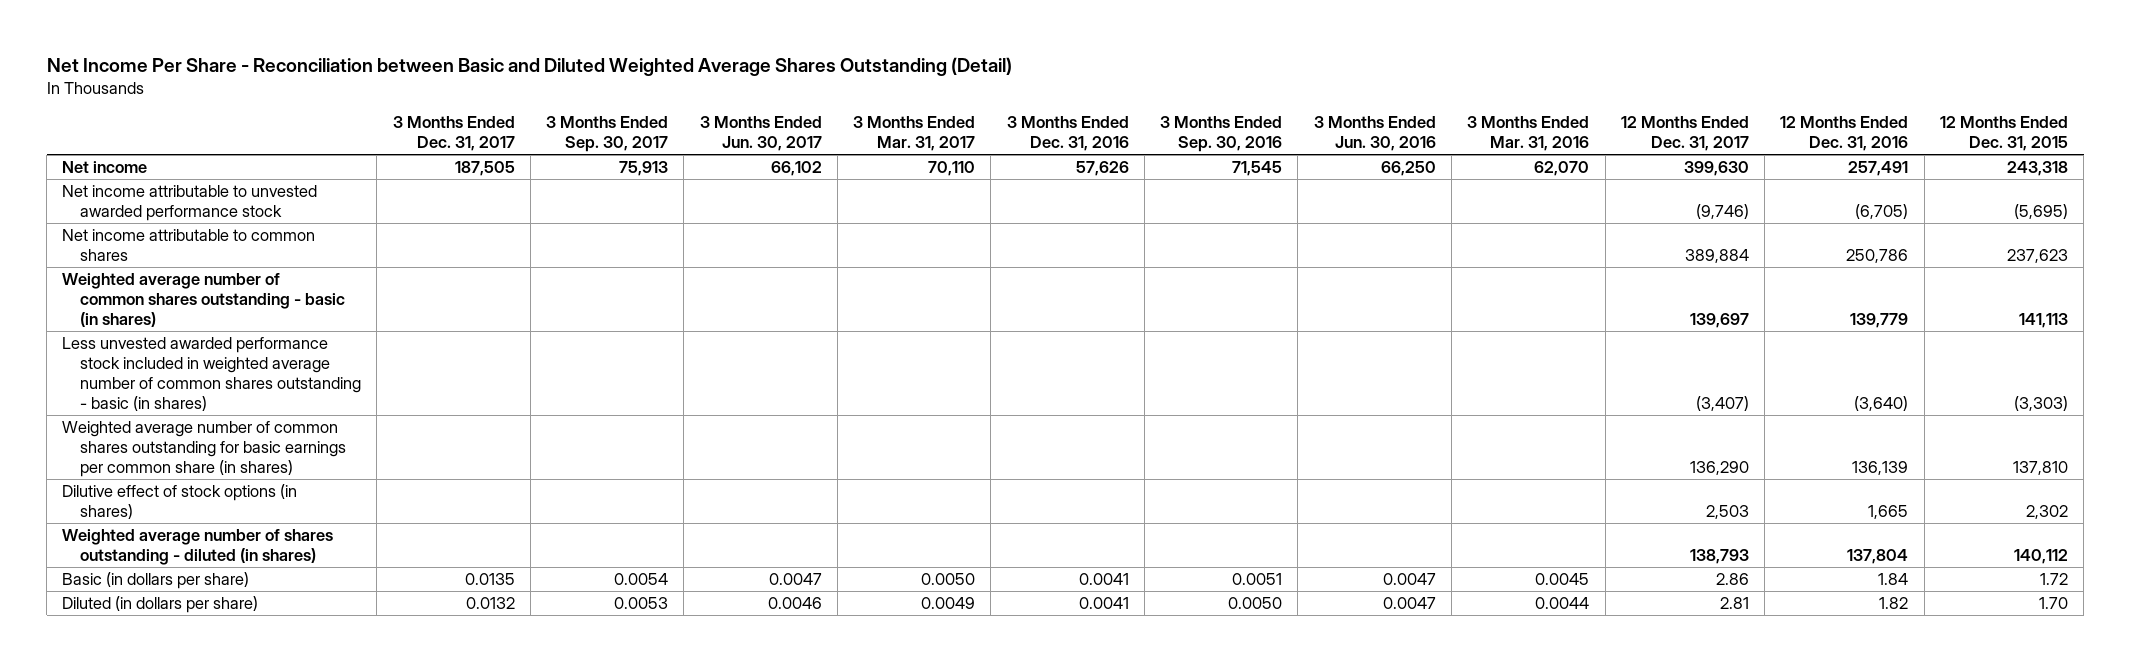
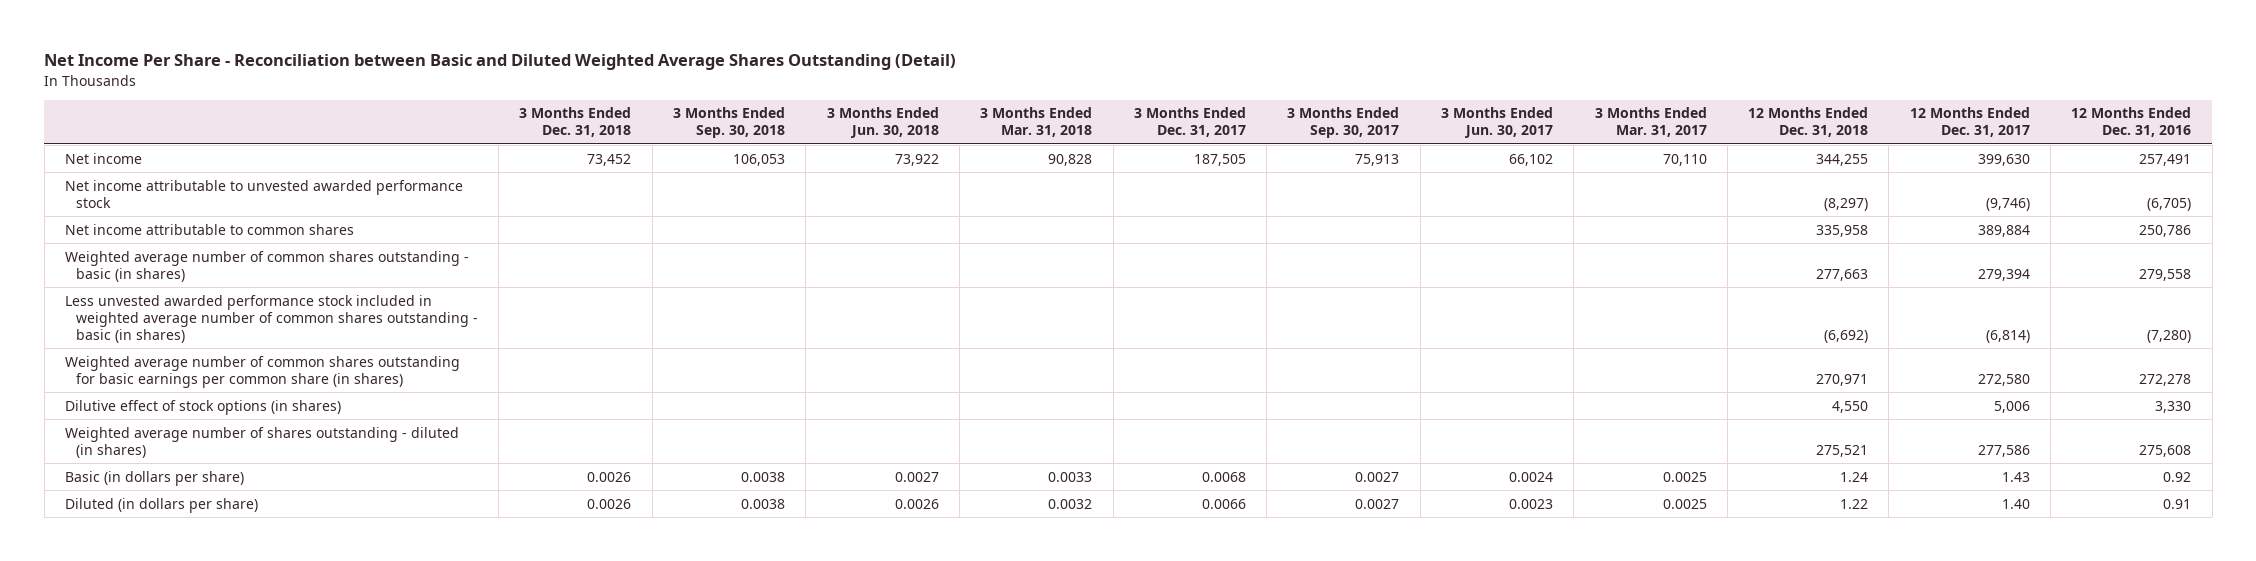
[1006,116,1129,152] 3 Months Ended Dec. 31, 2016 -> none
[1160,116,1283,153] 3 Months Ended Sep. 30, 2016 -> none
[1313,116,1436,152] 3 Months Ended Jun. 30, 2016 -> none
[1467,116,1590,152] 3 Months Ended Mar. 31, 2016 -> none
[1939,116,2068,152] 12 Months Ended Dec. 31, 2015 -> none
none -> [519,107,632,138] 3 Months Ended Dec. 31, 2018
none -> [673,107,786,139] 3 Months Ended Sep. 30, 2018
none -> [826,107,939,139] 3 Months Ended Jun. 30, 2018
none -> [980,107,1093,138] 3 Months Ended Mar. 31, 2018
none -> [1748,107,1869,138] 12 Months Ended Dec. 31, 2018
[1689,312,1749,328] 139,697 -> [1977,268,2030,281] 279,394
[1850,312,1909,328] 139,779 -> [2139,268,2192,281] 279,558
[1695,395,1749,411] (3,407) -> [1985,329,2030,343] (6,814)
[1854,395,1909,411] (3,640) -> [2147,329,2192,343] (7,280)
[1689,460,1749,475] 136,290 -> [1977,373,2030,386] 272,580
[1852,460,1909,475] 136,139 -> [2139,373,2192,386] 272,278
[1705,504,1749,519] 2,503 -> [1993,400,2030,413] 5,006
[1868,504,1909,519] 1,665 -> [2155,400,2192,413] 3,330
[1689,548,1749,564] 138,793 -> [1977,444,2030,457] 277,586
[1847,548,1909,564] 137,804 -> [2139,444,2192,457] 275,608
[464,572,515,585] 0.0135 -> [1201,471,1246,482] 0.0068
[614,572,669,585] 0.0054 -> [1355,471,1400,482] 0.0027
[768,572,822,585] 0.0047 -> [1509,471,1554,482] 0.0024
[921,572,976,585] 0.0050 -> [1662,471,1707,482] 0.0025
[1715,572,1749,585] 2.86 -> [2001,471,2030,482] 1.43
[1878,572,1909,585] 1.84 -> [2163,471,2192,482] 0.92
[465,596,515,609] 0.0132 -> [1201,498,1246,509] 0.0066
[614,596,669,609] 0.0053 -> [1355,498,1400,509] 0.0027
[767,596,822,609] 0.0046 -> [1509,498,1554,509] 0.0023
[921,596,976,609] 0.0049 -> [1662,498,1707,509] 0.0025
[1719,596,1749,609] 2.81 -> [2001,498,2030,509] 1.40
[1879,596,1909,609] 1.82 -> [2163,498,2192,509] 0.91

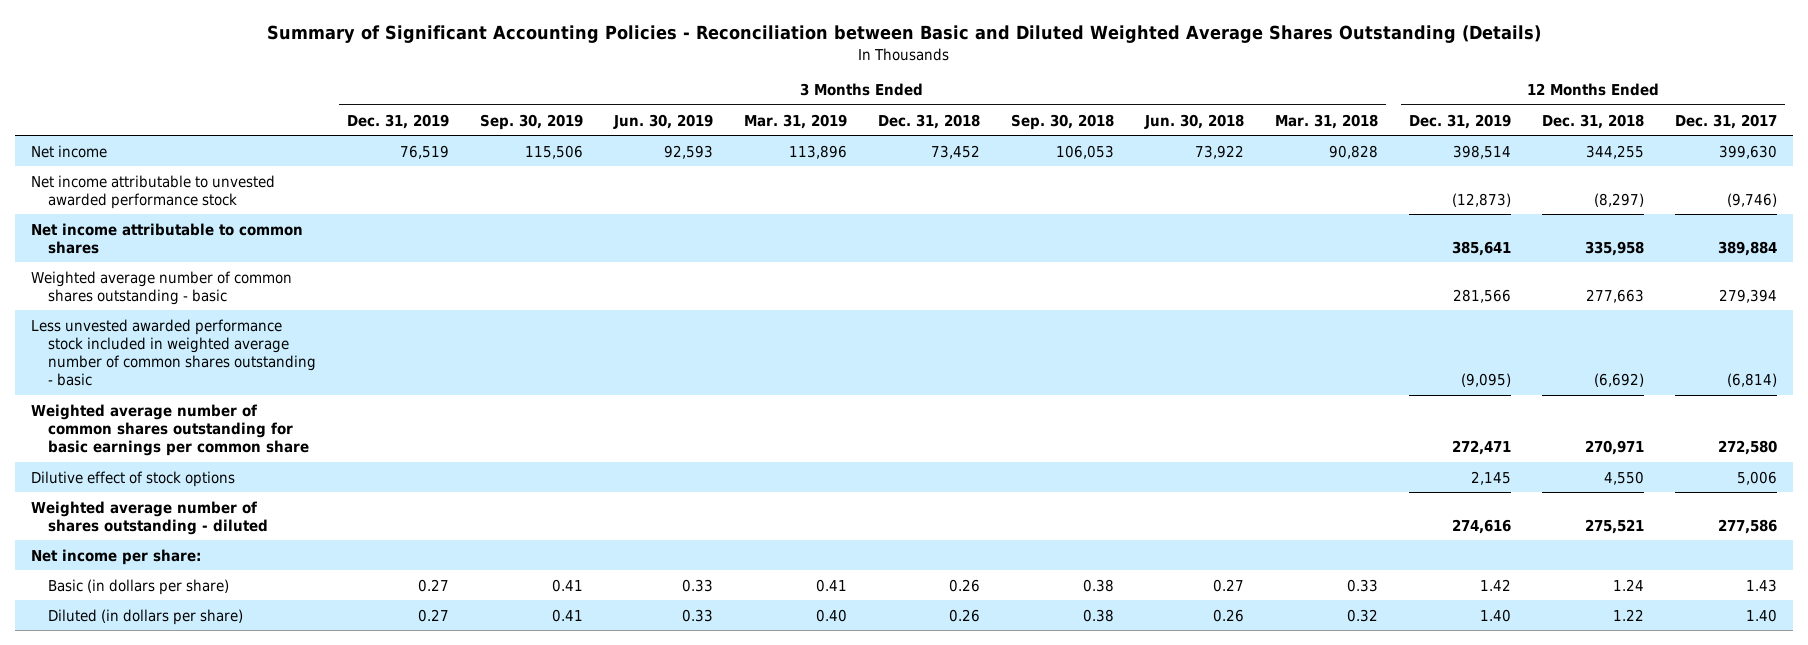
[44,54,957,71] Net Income Per Share - Reconciliation between Basic and Diluted Weighted Average Shares Outstanding (Detail) -> [267,24,1542,43] Summary of Significant Accounting Policies - Reconciliation between Basic and Diluted Weighted Average Shares Outstanding (Details)
[1133,107,1246,138] 3 Months Ended Dec. 31, 2017 -> none
[1287,107,1400,139] 3 Months Ended Sep. 30, 2017 -> none
[1441,107,1554,139] 3 Months Ended Jun. 30, 2017 -> none
[1594,107,1707,138] 3 Months Ended Mar. 31, 2017 -> none
[2071,107,2192,138] 12 Months Ended Dec. 31, 2016 -> none
none -> [346,113,449,129] Dec. 31, 2019
none -> [479,113,583,130] Sep. 30, 2019
none -> [612,113,713,129] Jun. 30, 2019
none -> [743,113,847,129] Mar. 31, 2019
none -> [1409,113,1512,129] Dec. 31, 2019
[65,250,470,282] Weighted average number of common shares outstanding - basic (in shares) -> [30,270,292,305] Weighted average number of common shares outstanding - basic
[65,294,478,343] Less unvested awarded performance stock included in weighted average number of common shares outstanding - basic (in shares) -> [30,318,316,387] Less unvested awarded performance stock included in weighted average number of common shares outstanding - basic
[65,355,461,388] Weighted average number of common shares outstanding for basic earnings per common share (in shares) -> [30,403,309,457] Weighted average number of common shares outstanding for basic earnings per common share
[65,399,342,415] Dilutive effect of stock options (in shares) -> [30,470,235,487] Dilutive effect of stock options
[65,426,460,458] Weighted average number of shares outstanding - diluted (in shares) -> [30,500,268,535] Weighted average number of shares outstanding - diluted
none -> [30,548,201,565] Net income per share:
[587,471,632,482] 0.0026 -> [948,578,980,592] 0.26
[741,471,786,482] 0.0038 -> [1083,578,1115,592] 0.38
[894,471,939,482] 0.0027 -> [1213,578,1245,592] 0.27
[1048,471,1093,482] 0.0033 -> [1347,578,1379,592] 0.33
[587,498,632,509] 0.0026 -> [948,608,980,622] 0.26
[741,498,786,509] 0.0038 -> [1083,608,1115,622] 0.38
[894,498,939,509] 0.0026 -> [1213,608,1245,622] 0.26
[1048,498,1093,509] 0.0032 -> [1347,608,1379,622] 0.32

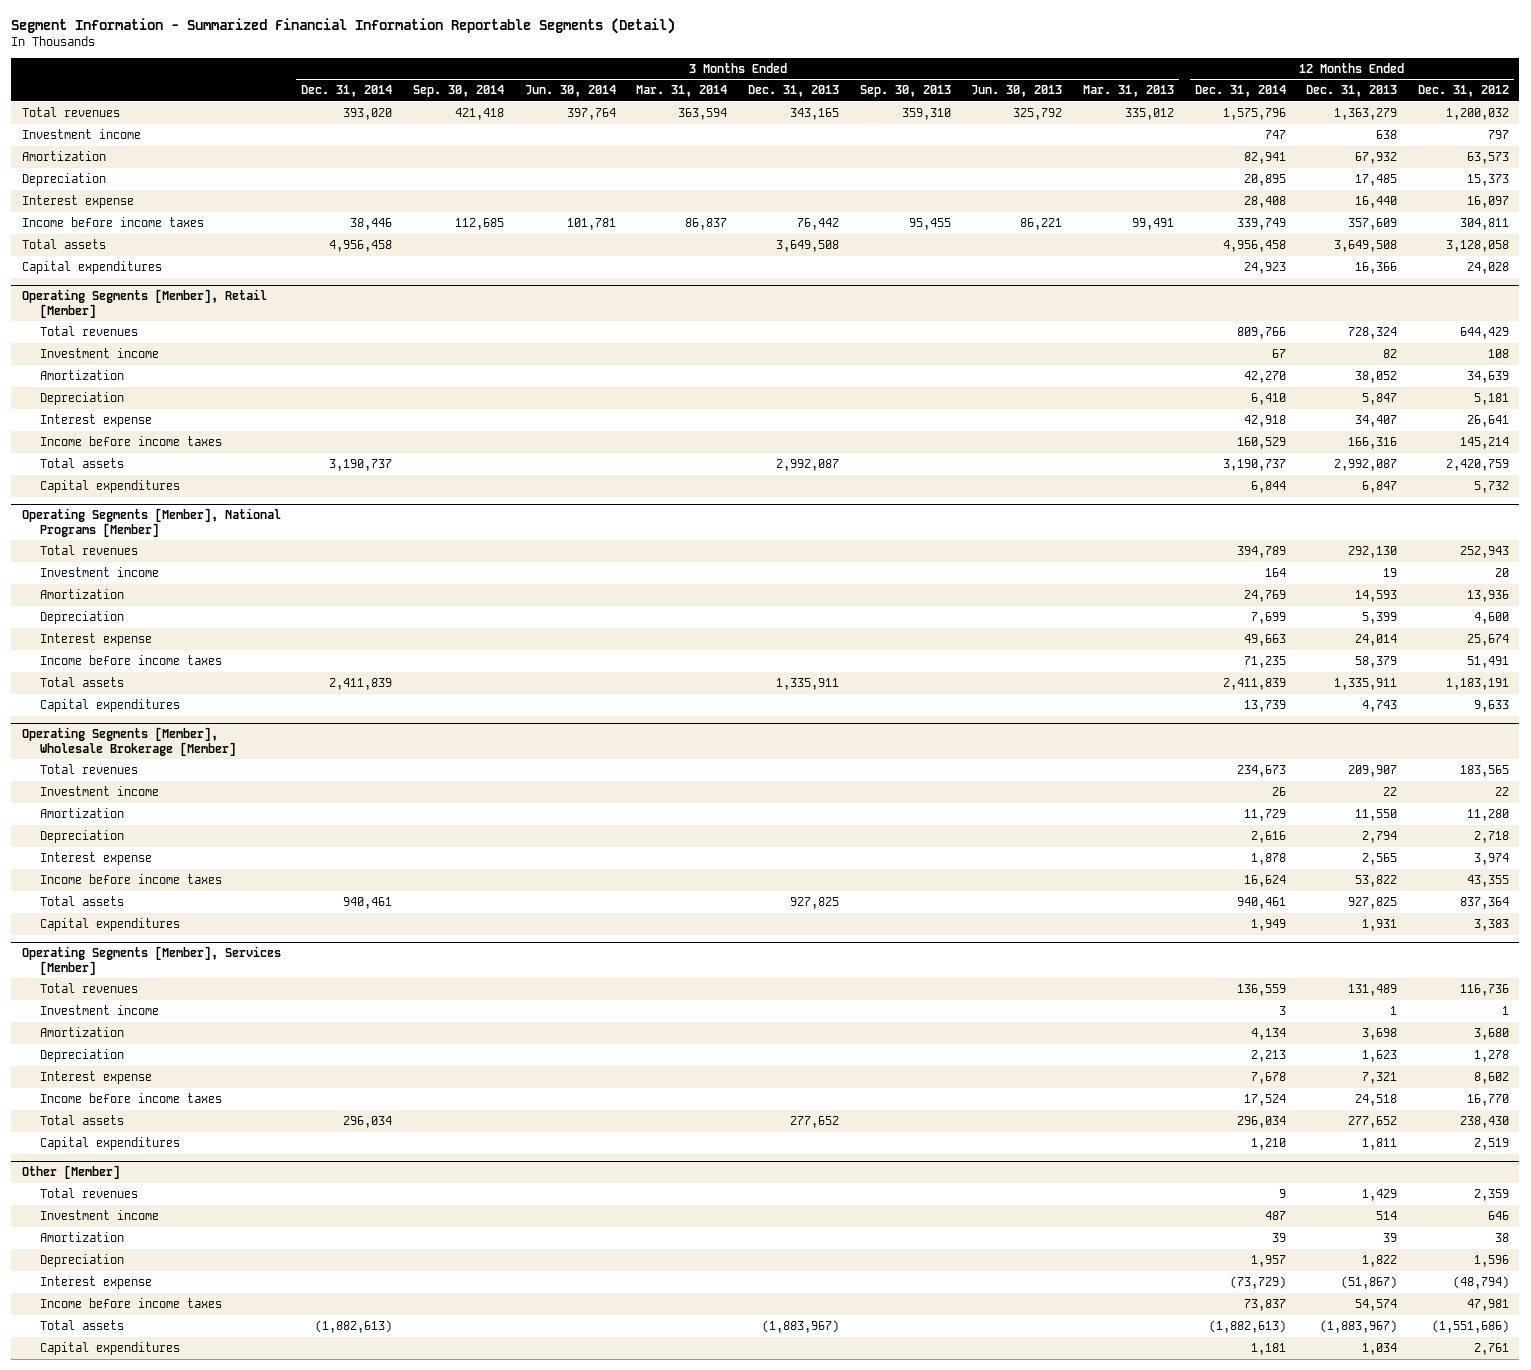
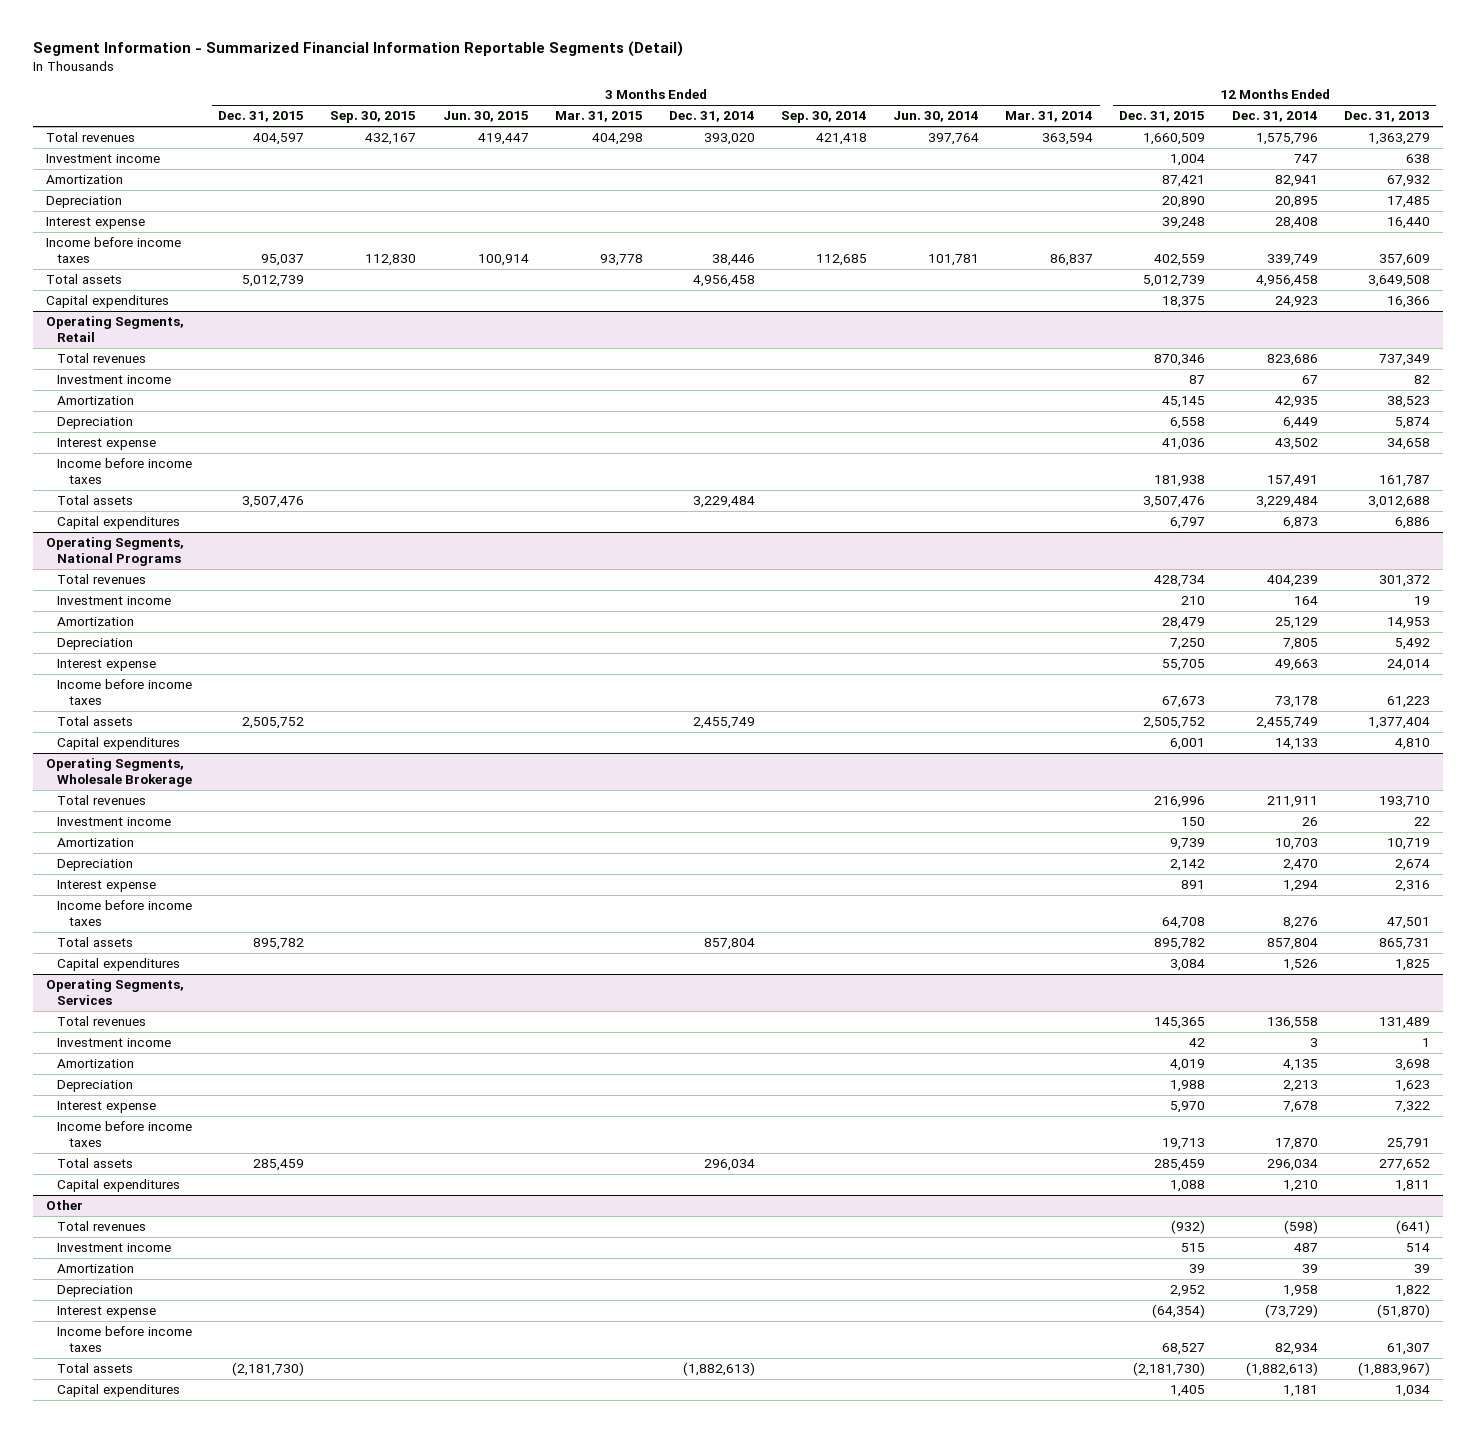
[748,85,840,98] Dec. 31, 2013 -> none
[859,85,951,98] Sep. 30, 2013 -> none
[971,85,1063,98] Jun. 30, 2013 -> none
[1083,85,1175,98] Mar. 31, 2013 -> none
[1418,85,1510,98] Dec. 31, 2012 -> none
none -> [218,111,305,123] Dec. 31, 2015
none -> [330,111,417,124] Sep. 30, 2015
none -> [442,111,529,123] Jun. 30, 2015
none -> [554,111,643,123] Mar. 31, 2015
none -> [1119,111,1206,123] Dec. 31, 2015
[21,289,267,318] Operating Segments [Member], Retail [Member] -> [45,316,184,343] Operating Segments, Retail
[1236,326,1286,339] 809,766 -> [1266,354,1318,367] 823,686
[1348,326,1398,339] 728,324 -> [1378,354,1430,367] 737,349
[1243,370,1286,383] 42,270 -> [1274,396,1318,409] 42,935
[1355,370,1398,383] 38,052 -> [1386,396,1430,409] 38,523
[1250,392,1286,405] 6,410 -> [1282,417,1318,430] 6,449
[1362,392,1398,405] 5,847 -> [1394,417,1430,430] 5,874
[1243,414,1286,427] 42,918 -> [1274,438,1318,451] 43,502
[1355,414,1398,427] 34,407 -> [1386,438,1430,451] 34,658
[1236,436,1286,449] 160,529 -> [1266,475,1318,488] 157,491
[1348,436,1398,449] 166,316 -> [1378,475,1430,488] 161,787
[329,458,393,471] 3,190,737 -> [692,496,755,509] 3,229,484
[1222,458,1286,471] 3,190,737 -> [1255,496,1318,509] 3,229,484
[1334,458,1398,471] 2,992,087 -> [1367,496,1430,509] 3,012,688
[1250,480,1286,493] 6,844 -> [1282,517,1318,530] 6,873
[1362,480,1398,493] 6,847 -> [1394,517,1430,530] 6,886
[21,508,281,537] Operating Segments [Member], National Programs [Member] -> [45,537,184,567] Operating Segments, National Programs
[1236,545,1286,558] 394,789 -> [1266,575,1318,588] 404,239
[1348,545,1398,558] 292,130 -> [1378,575,1430,588] 301,372
[1243,589,1286,602] 24,769 -> [1274,617,1318,630] 25,129
[1355,589,1398,602] 14,593 -> [1386,617,1430,630] 14,953
[1250,611,1286,624] 7,699 -> [1282,638,1318,651] 7,805
[1362,611,1398,624] 5,399 -> [1394,638,1430,651] 5,492
[1243,655,1286,668] 71,235 -> [1274,696,1318,709] 73,178
[1355,655,1398,668] 58,379 -> [1386,696,1430,709] 61,223
[329,677,393,690] 2,411,839 -> [692,717,755,730] 2,455,749
[1222,677,1286,690] 2,411,839 -> [1255,717,1318,730] 2,455,749
[1334,677,1398,690] 1,335,911 -> [1367,717,1430,730] 1,377,404
[1243,699,1286,712] 13,739 -> [1274,738,1318,751] 14,133
[1362,699,1398,712] 4,743 -> [1394,738,1430,751] 4,810
[21,727,236,756] Operating Segments [Member], Wholesale Brokerage [Member] -> [45,758,193,788] Operating Segments, Wholesale Brokerage
[1236,764,1286,777] 234,673 -> [1266,796,1318,809] 211,911
[1348,764,1398,777] 209,907 -> [1378,796,1430,809] 193,710
[1243,808,1286,821] 11,729 -> [1274,838,1318,851] 10,703
[1355,808,1398,821] 11,550 -> [1386,838,1430,851] 10,719
[1250,830,1286,843] 2,616 -> [1282,859,1318,872] 2,470
[1362,830,1398,843] 2,794 -> [1394,859,1430,872] 2,674
[1250,852,1286,865] 1,878 -> [1282,880,1318,893] 1,294
[1362,852,1398,865] 2,565 -> [1394,880,1430,893] 2,316
[1243,874,1286,887] 16,624 -> [1282,917,1318,930] 8,276
[1355,874,1398,887] 53,822 -> [1386,917,1430,930] 47,501
[343,896,393,909] 940,461 -> [703,938,755,951] 857,804
[1236,896,1286,909] 940,461 -> [1266,938,1318,951] 857,804
[1348,896,1398,909] 927,825 -> [1378,938,1430,951] 865,731
[1250,918,1286,931] 1,949 -> [1282,959,1318,972] 1,526
[1362,918,1398,931] 1,931 -> [1394,959,1430,972] 1,825
[21,946,281,975] Operating Segments [Member], Services [Member] -> [45,979,184,1006] Operating Segments, Services
[1236,983,1286,996] 136,559 -> [1266,1017,1318,1030] 136,558
[1250,1027,1286,1040] 4,134 -> [1282,1059,1318,1072] 4,135
[1362,1071,1398,1084] 7,321 -> [1394,1101,1430,1114] 7,322
[1243,1093,1286,1106] 17,524 -> [1274,1138,1318,1151] 17,870
[1355,1093,1398,1106] 24,518 -> [1386,1138,1430,1151] 25,791
[21,1165,120,1180] Other [Member] -> [45,1200,83,1211] Other
[1278,1188,1286,1198] 9 -> [1283,1220,1318,1235] (598)
[1362,1188,1398,1201] 1,429 -> [1395,1220,1430,1235] (641)
[1250,1254,1286,1267] 1,957 -> [1282,1285,1318,1298] 1,958
[1341,1275,1398,1289] (51,867) -> [1376,1304,1430,1319] (51,870)
[1243,1298,1286,1311] 73,837 -> [1274,1343,1318,1356] 82,934
[1355,1298,1398,1311] 54,574 -> [1386,1343,1430,1356] 61,307

